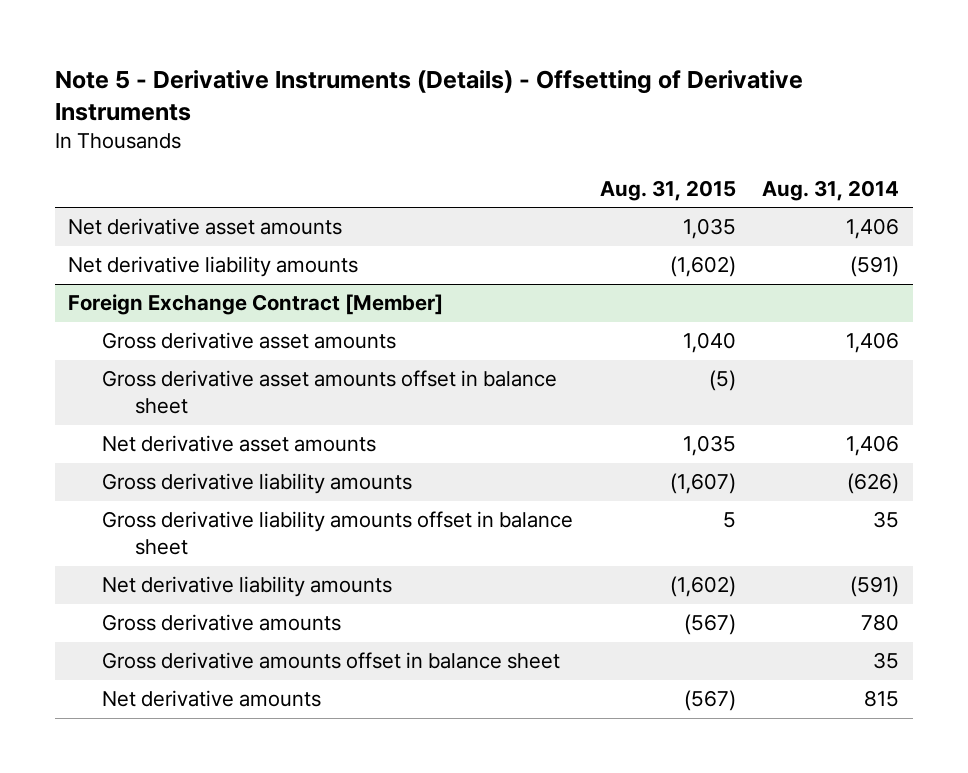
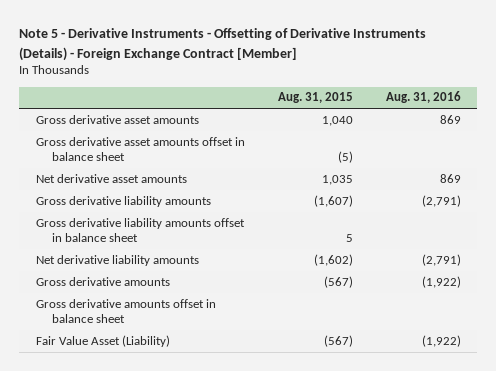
[55,69,804,122] Note 5 - Derivative Instruments (Details) - Offsetting of Derivative Instruments -> [19,28,427,61] Note 5 - Derivative Instruments - Offsetting of Derivative Instruments (Details) - Foreign Exchange Contract [Member]
[762,179,900,201] Aug. 31, 2014 -> none
none -> [385,91,461,104] Aug. 31, 2016
[68,218,343,236] Net derivative asset amounts -> none
[68,256,359,278] Net derivative liability amounts -> none
[68,294,444,316] Foreign Exchange Contract [Member] -> none
[101,690,321,708] Net derivative amounts -> [35,334,170,347] Fair Value Asset (Liability)

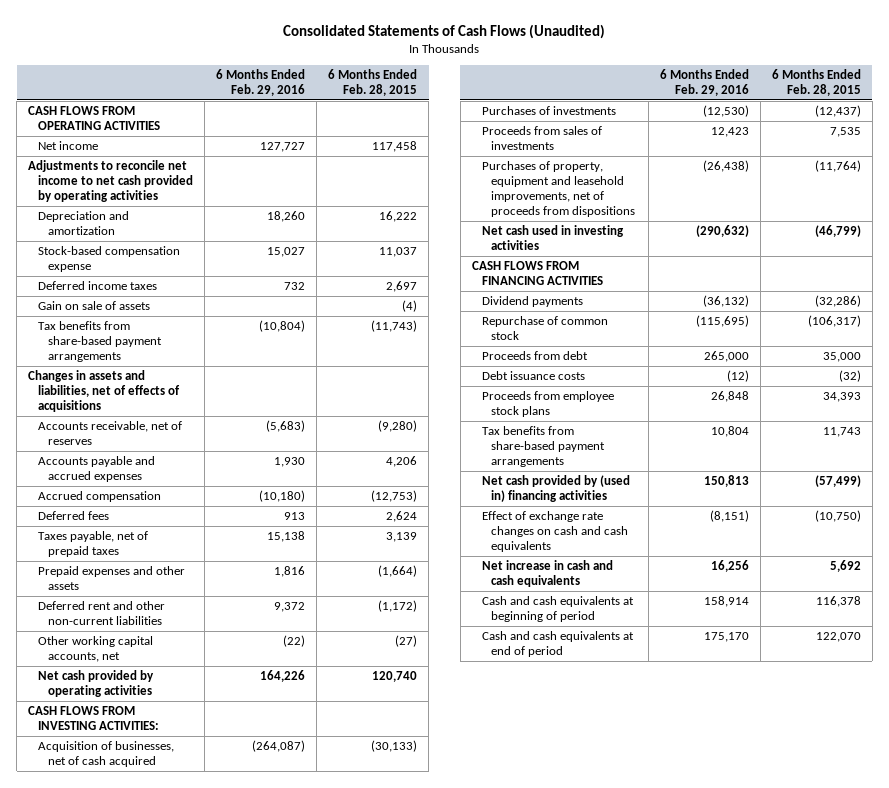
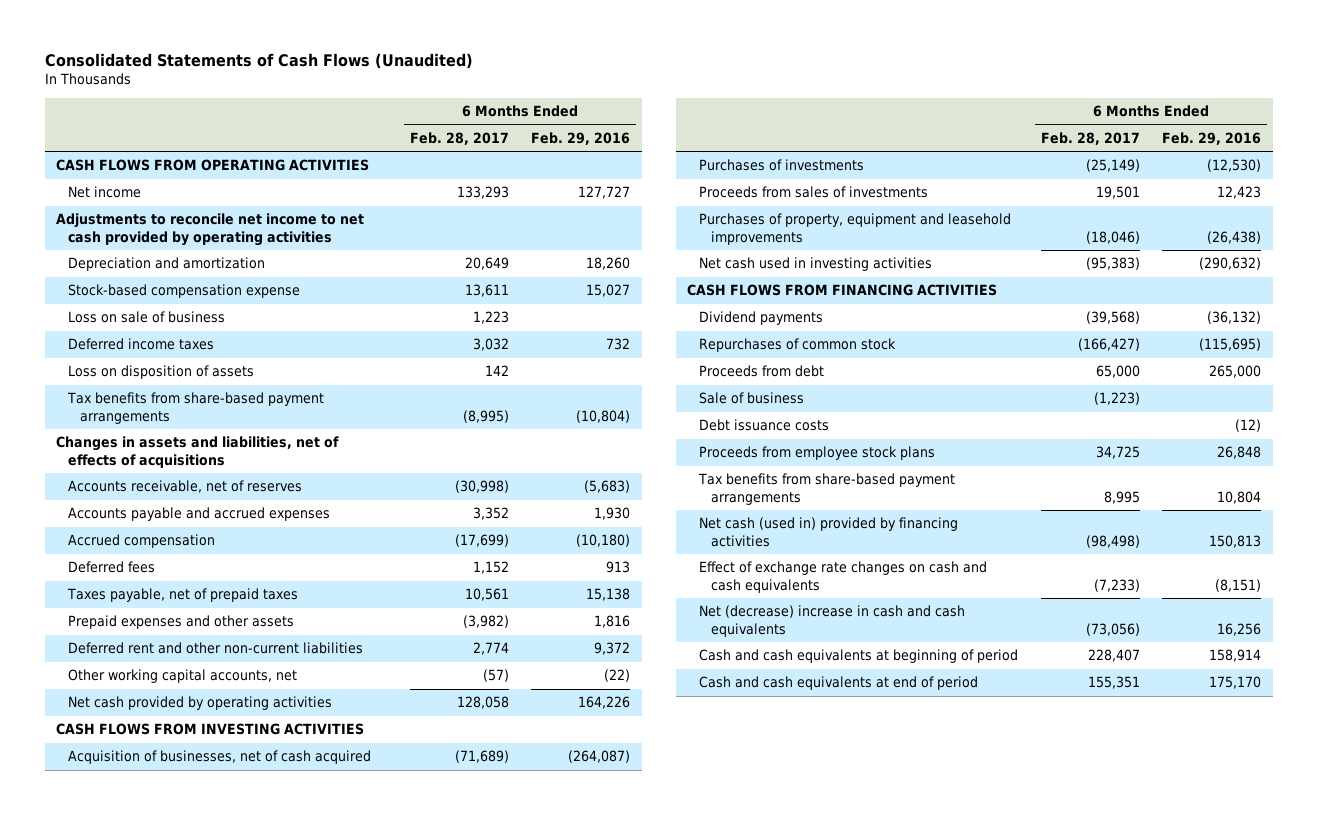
[328,69,418,97] 6 Months Ended Feb. 28, 2015 -> none
none -> [409,132,509,146] Feb. 28, 2017
none -> [68,311,226,324] Loss on sale of business
[38,300,151,310] Gain on sale of assets -> [68,365,255,380] Loss on disposition of assets
[28,705,160,730] CASH FLOWS FROM INVESTING ACTIVITIES: -> [55,723,364,736] CASH FLOWS FROM INVESTING ACTIVITIES
[481,160,636,217] Purchases of property, equipment and leasehold improvements, net of proceeds from dispositions -> [699,213,1012,245] Purchases of property, equipment and leasehold improvements
[481,315,608,340] Repurchase of common stock -> [699,338,897,353] Repurchases of common stock
none -> [699,392,805,405] Sale of business
[481,474,630,502] Net cash provided by (used in) financing activities -> [699,517,959,547] Net cash (used in) provided by financing activities
[481,559,613,587] Net increase in cash and cash equivalents -> [699,605,966,637] Net (decrease) increase in cash and cash equivalents

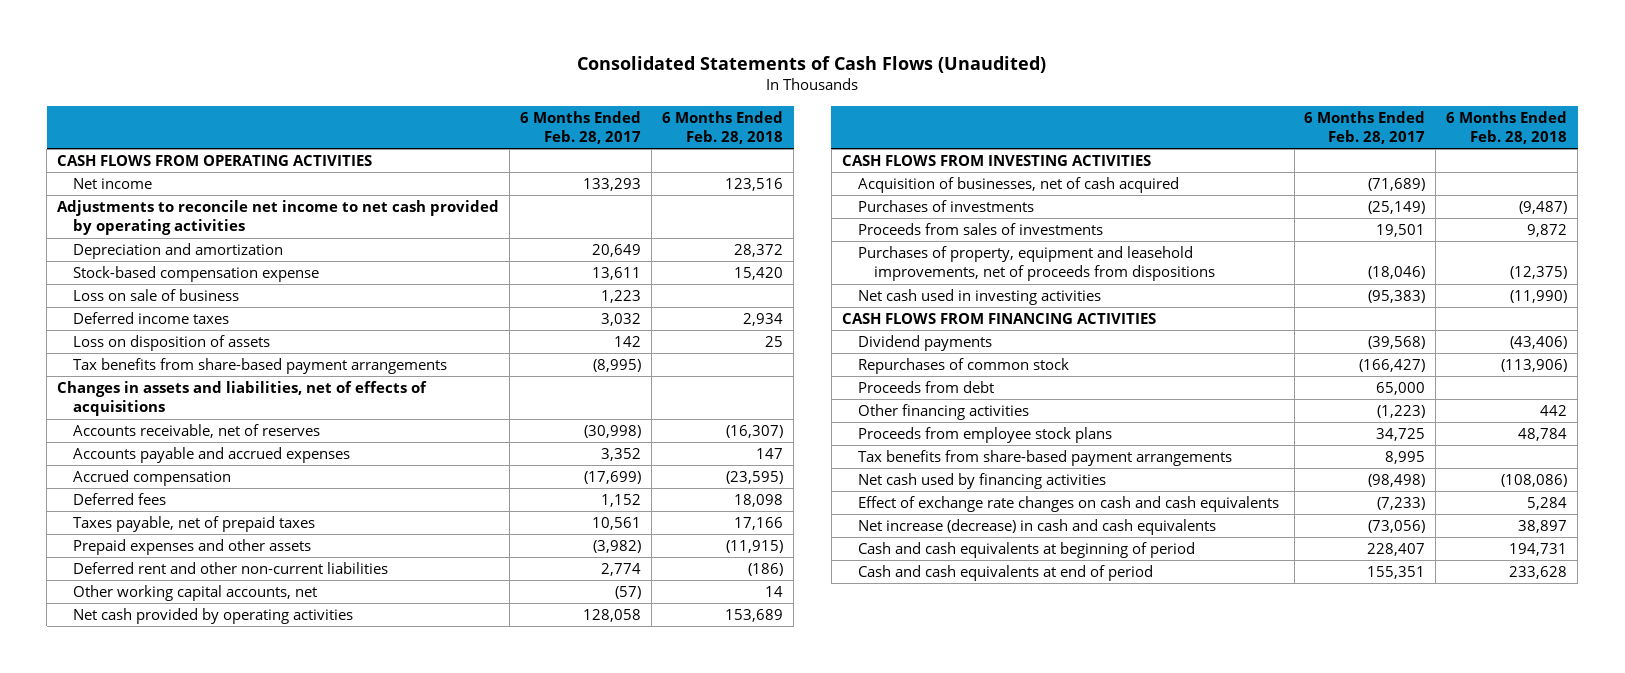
[531,132,631,146] Feb. 29, 2016 -> none
none -> [662,110,784,144] 6 Months Ended Feb. 28, 2018
[699,213,1012,245] Purchases of property, equipment and leasehold improvements -> [857,245,1215,282] Purchases of property, equipment and leasehold improvements, net of proceeds from dispositions
[699,419,830,432] Debt issuance costs -> none
[699,392,805,405] Sale of business -> [857,403,1029,420] Other financing activities
[699,517,959,547] Net cash (used in) provided by financing activities -> [857,472,1106,489] Net cash used by financing activities
[699,605,966,637] Net (decrease) increase in cash and cash equivalents -> [857,518,1216,535] Net increase (decrease) in cash and cash equivalents

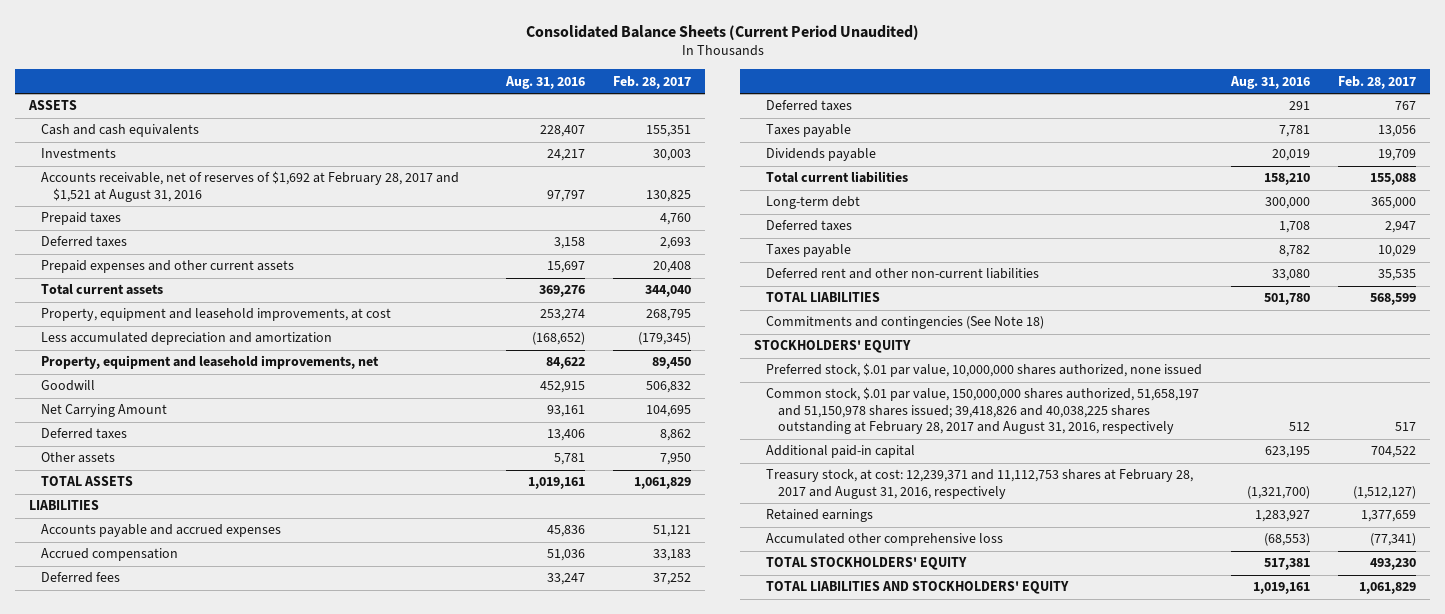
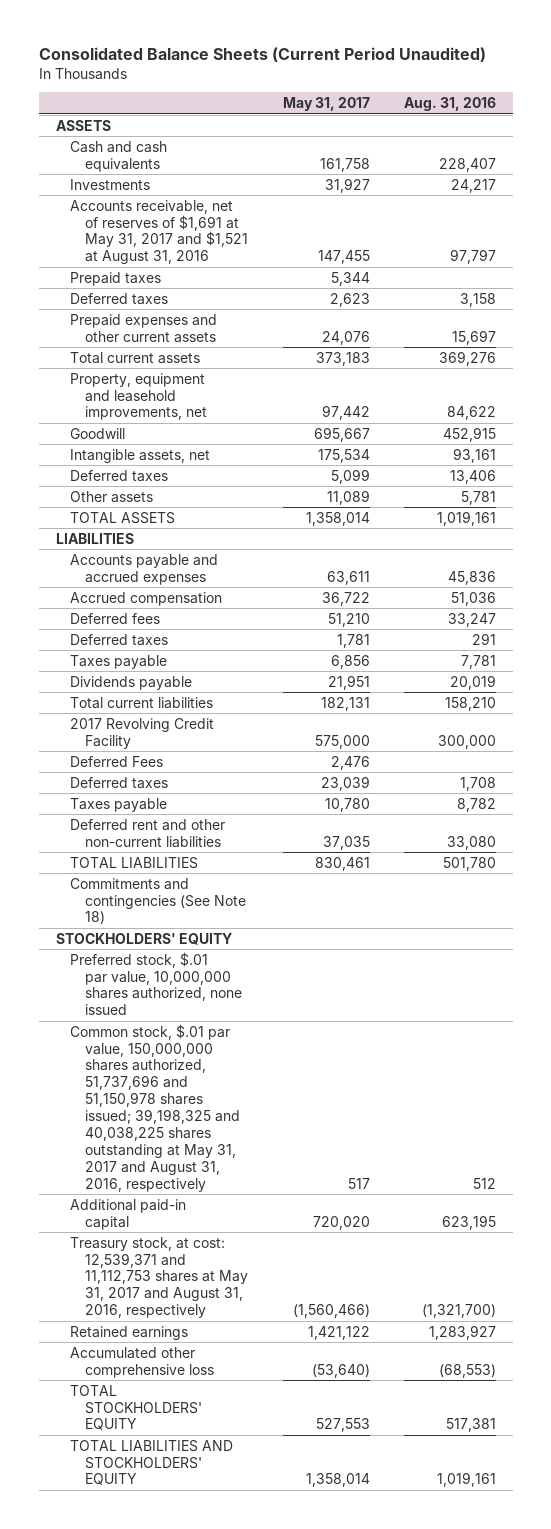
[613,75,692,89] Feb. 28, 2017 -> none
none -> [282,97,370,112] May 31, 2017
[41,171,460,202] Accounts receivable, net of reserves of $1,692 at February 28, 2017 and $1,521 at August 31, 2016 -> [70,199,249,265] Accounts receivable, net of reserves of $1,691 at May 31, 2017 and $1,521 at August 31, 2016
[41,308,392,322] Property, equipment and leasehold improvements, at cost -> none
[41,332,333,346] Less accumulated depreciation and amortization -> none
[41,404,168,418] Net Carrying Amount -> [70,448,211,463] Intangible assets, net
[766,196,861,210] Long-term debt -> [70,717,215,749] 2017 Revolving Credit Facility
none -> [70,755,164,767] Deferred Fees
[766,387,1200,435] Common stock, $.01 par value, 150,000,000 shares authorized, 51,658,197 and 51,150,978 shares issued; 39,418,826 and 40,038,225 shares outstanding at February 28, 2017 and August 31, 2016, respectively -> [70,1023,241,1192] Common stock, $.01 par value, 150,000,000 shares authorized, 51,737,696 and 51,150,978 shares issued; 39,198,325 and 40,038,225 shares outstanding at May 31, 2017 and August 31, 2016, respectively
[766,469,1194,499] Treasury stock, at cost: 12,239,371 and 11,112,753 shares at February 28, 2017 and August 31, 2016, respectively -> [70,1236,249,1319] Treasury stock, at cost: 12,539,371 and 11,112,753 shares at May 31, 2017 and August 31, 2016, respectively

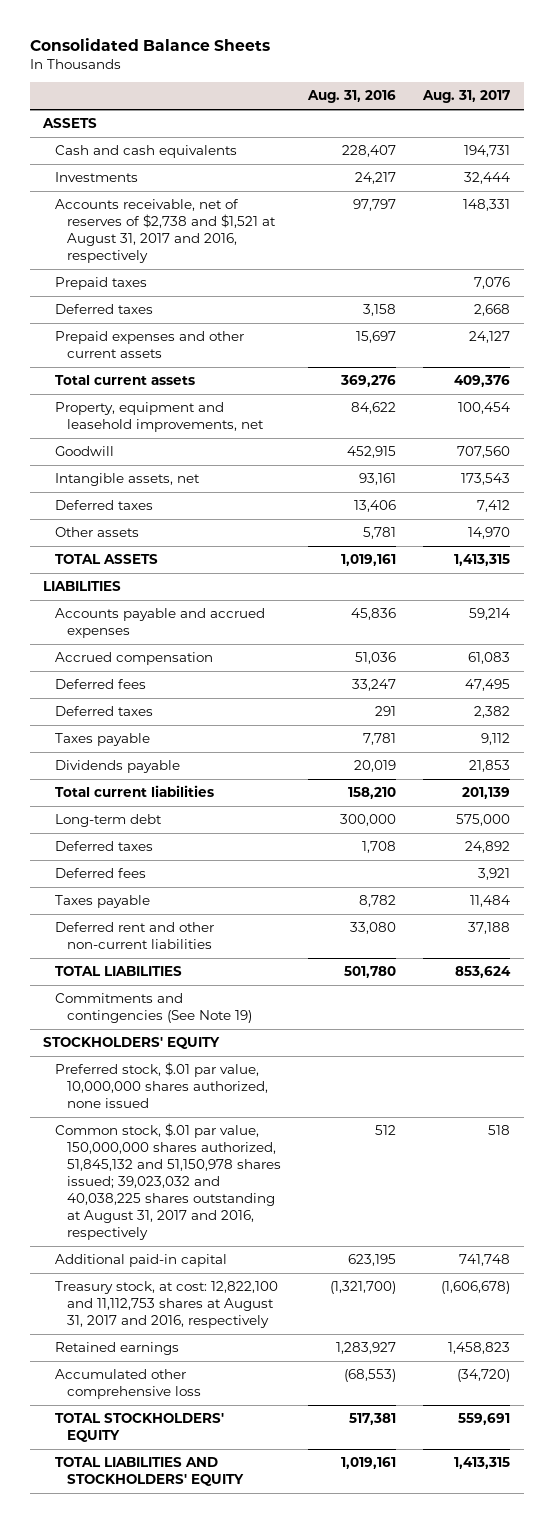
[38,46,486,62] Consolidated Balance Sheets (Current Period Unaudited) -> [30,37,271,51] Consolidated Balance Sheets
[282,97,370,112] May 31, 2017 -> none
none -> [422,90,511,104] Aug. 31, 2017
[70,199,249,265] Accounts receivable, net of reserves of $1,691 at May 31, 2017 and $1,521 at August 31, 2016 -> [55,199,277,264] Accounts receivable, net of reserves of $2,738 and $1,521 at August 31, 2017 and 2016, respectively
[70,755,164,767] Deferred Fees -> none
[70,717,215,749] 2017 Revolving Credit Facility -> [55,814,163,828] Long-term debt
none -> [55,868,147,879] Deferred fees
[70,877,247,925] Commitments and contingencies (See Note 18) -> [55,993,253,1024] Commitments and contingencies (See Note 19)
[70,1023,241,1192] Common stock, $.01 par value, 150,000,000 shares authorized, 51,737,696 and 51,150,978 shares issued; 39,198,325 and 40,038,225 shares outstanding at May 31, 2017 and August 31, 2016, respectively -> [55,1123,282,1241] Common stock, $.01 par value, 150,000,000 shares authorized, 51,845,132 and 51,150,978 shares issued; 39,023,032 and 40,038,225 shares outstanding at August 31, 2017 and 2016, respectively
[70,1236,249,1319] Treasury stock, at cost: 12,539,371 and 11,112,753 shares at May 31, 2017 and August 31, 2016, respectively -> [55,1281,279,1329] Treasury stock, at cost: 12,822,100 and 11,112,753 shares at August 31, 2017 and 2016, respectively

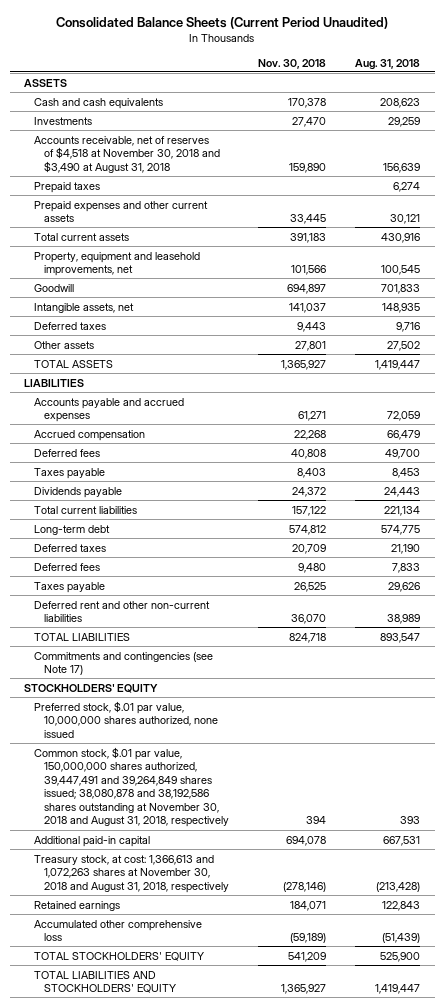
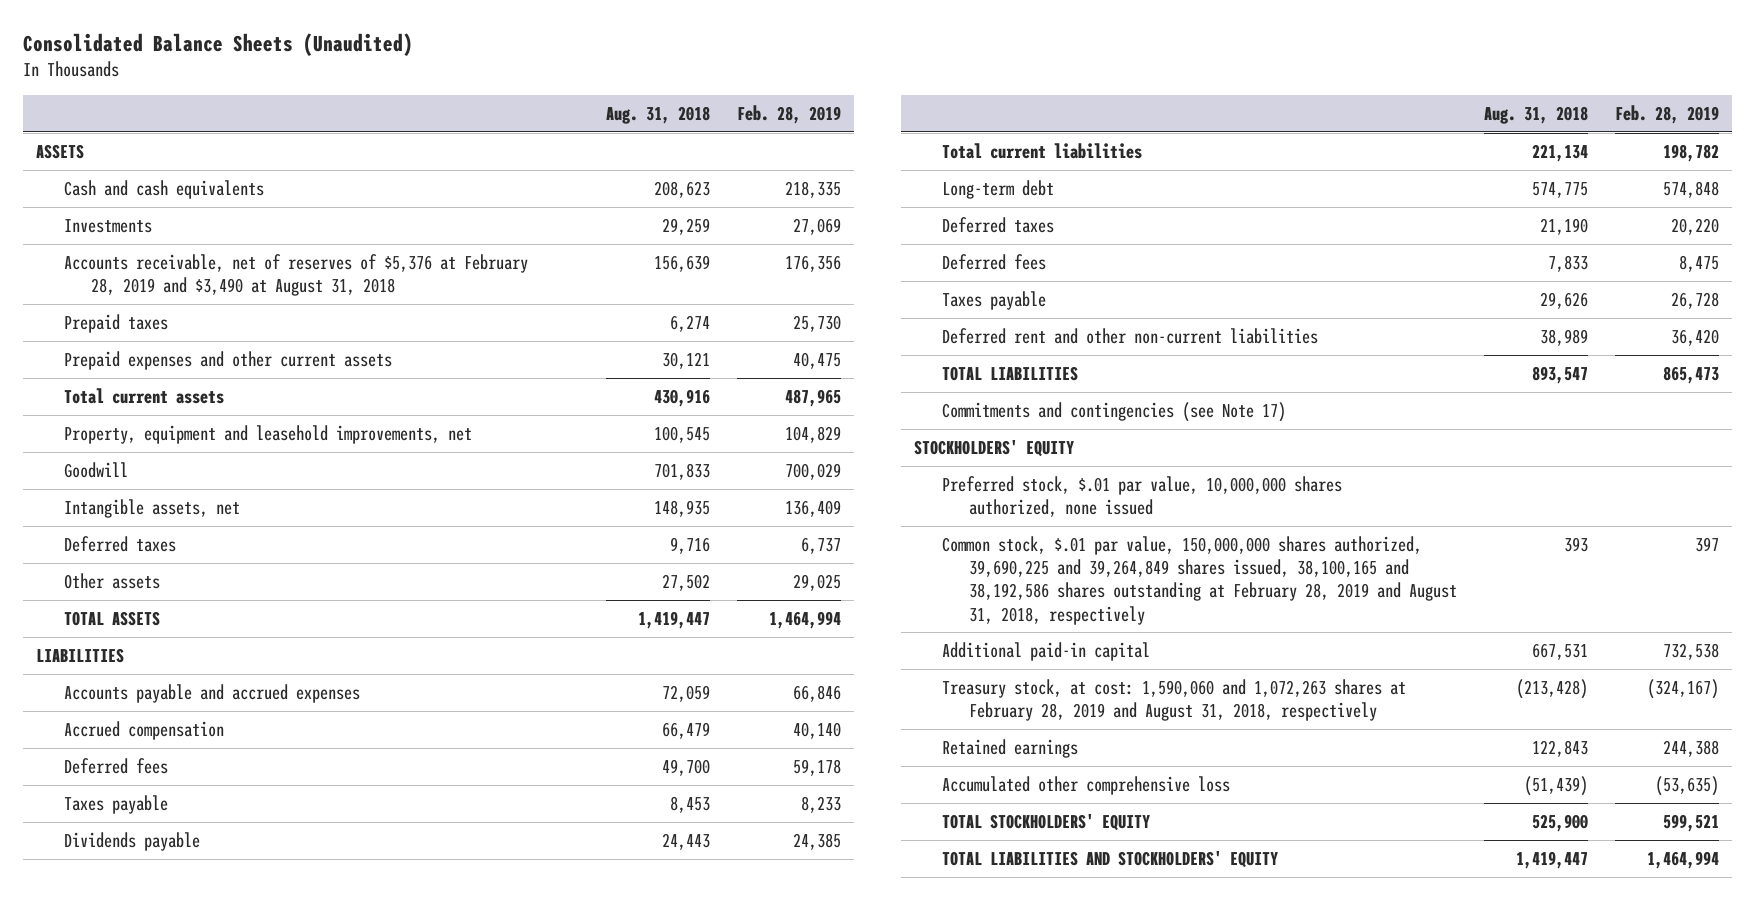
[56,16,389,29] Consolidated Balance Sheets (Current Period Unaudited) -> [22,33,413,57] Consolidated Balance Sheets (Unaudited)
[258,58,327,69] Nov. 30, 2018 -> none
none -> [736,104,841,124] Feb. 28, 2019
[34,135,220,173] Accounts receivable, net of reserves of $4,518 at November 30, 2018 and $3,490 at August 31, 2018 -> [63,253,528,297] Accounts receivable, net of reserves of $5,376 at February 28, 2019 and $3,490 at August 31, 2018
[34,746,229,828] Common stock, $.01 par value, 150,000,000 shares authorized, 39,447,491 and 39,264,849 shares issued; 38,080,878 and 38,192,586 shares outstanding at November 30, 2018 and August 31, 2018, respectively -> [941,535,1458,625] Common stock, $.01 par value, 150,000,000 shares authorized, 39,690,225 and 39,264,849 shares issued, 38,100,165 and 38,192,586 shares outstanding at February 28, 2019 and August 31, 2018, respectively
[34,854,229,893] Treasury stock, at cost: 1,366,613 and 1,072,263 shares at November 30, 2018 and August 31, 2018, respectively -> [941,678,1406,722] Treasury stock, at cost: 1,590,060 and 1,072,263 shares at February 28, 2019 and August 31, 2018, respectively

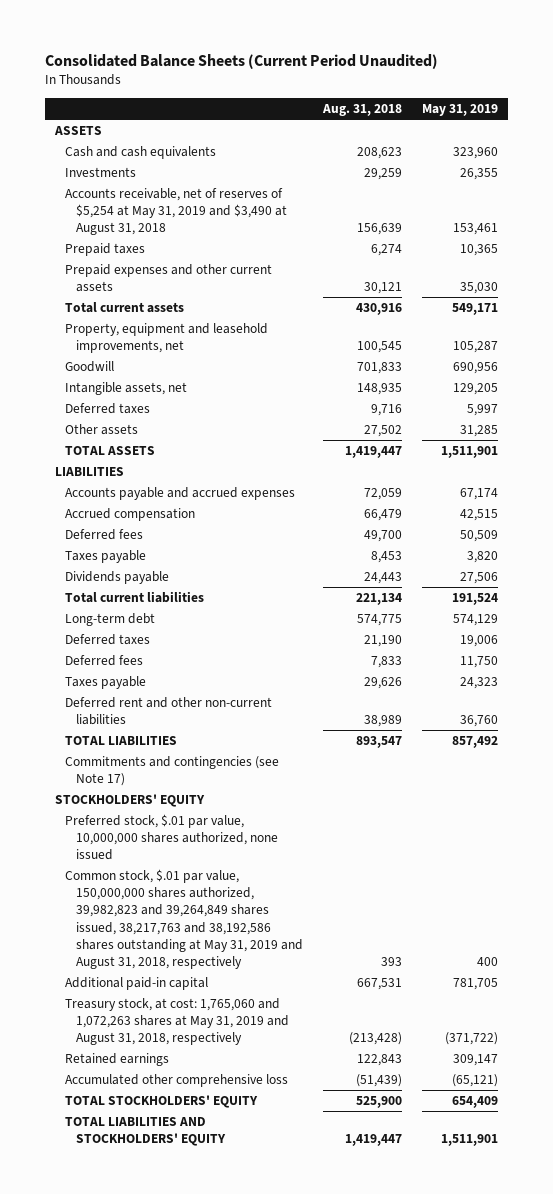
[22,33,413,57] Consolidated Balance Sheets (Unaudited) -> [44,53,438,69] Consolidated Balance Sheets (Current Period Unaudited)
[736,104,841,124] Feb. 28, 2019 -> none
none -> [422,104,499,117] May 31, 2019
[63,253,528,297] Accounts receivable, net of reserves of $5,376 at February 28, 2019 and $3,490 at August 31, 2018 -> [65,188,288,236] Accounts receivable, net of reserves of $5,254 at May 31, 2019 and $3,490 at August 31, 2018
[941,535,1458,625] Common stock, $.01 par value, 150,000,000 shares authorized, 39,690,225 and 39,264,849 shares issued, 38,100,165 and 38,192,586 shares outstanding at February 28, 2019 and August 31, 2018, respectively -> [65,869,304,970] Common stock, $.01 par value, 150,000,000 shares authorized, 39,982,823 and 39,264,849 shares issued, 38,217,763 and 38,192,586 shares outstanding at May 31, 2019 and August 31, 2018, respectively
[941,678,1406,722] Treasury stock, at cost: 1,590,060 and 1,072,263 shares at February 28, 2019 and August 31, 2018, respectively -> [65,998,290,1046] Treasury stock, at cost: 1,765,060 and 1,072,263 shares at May 31, 2019 and August 31, 2018, respectively

